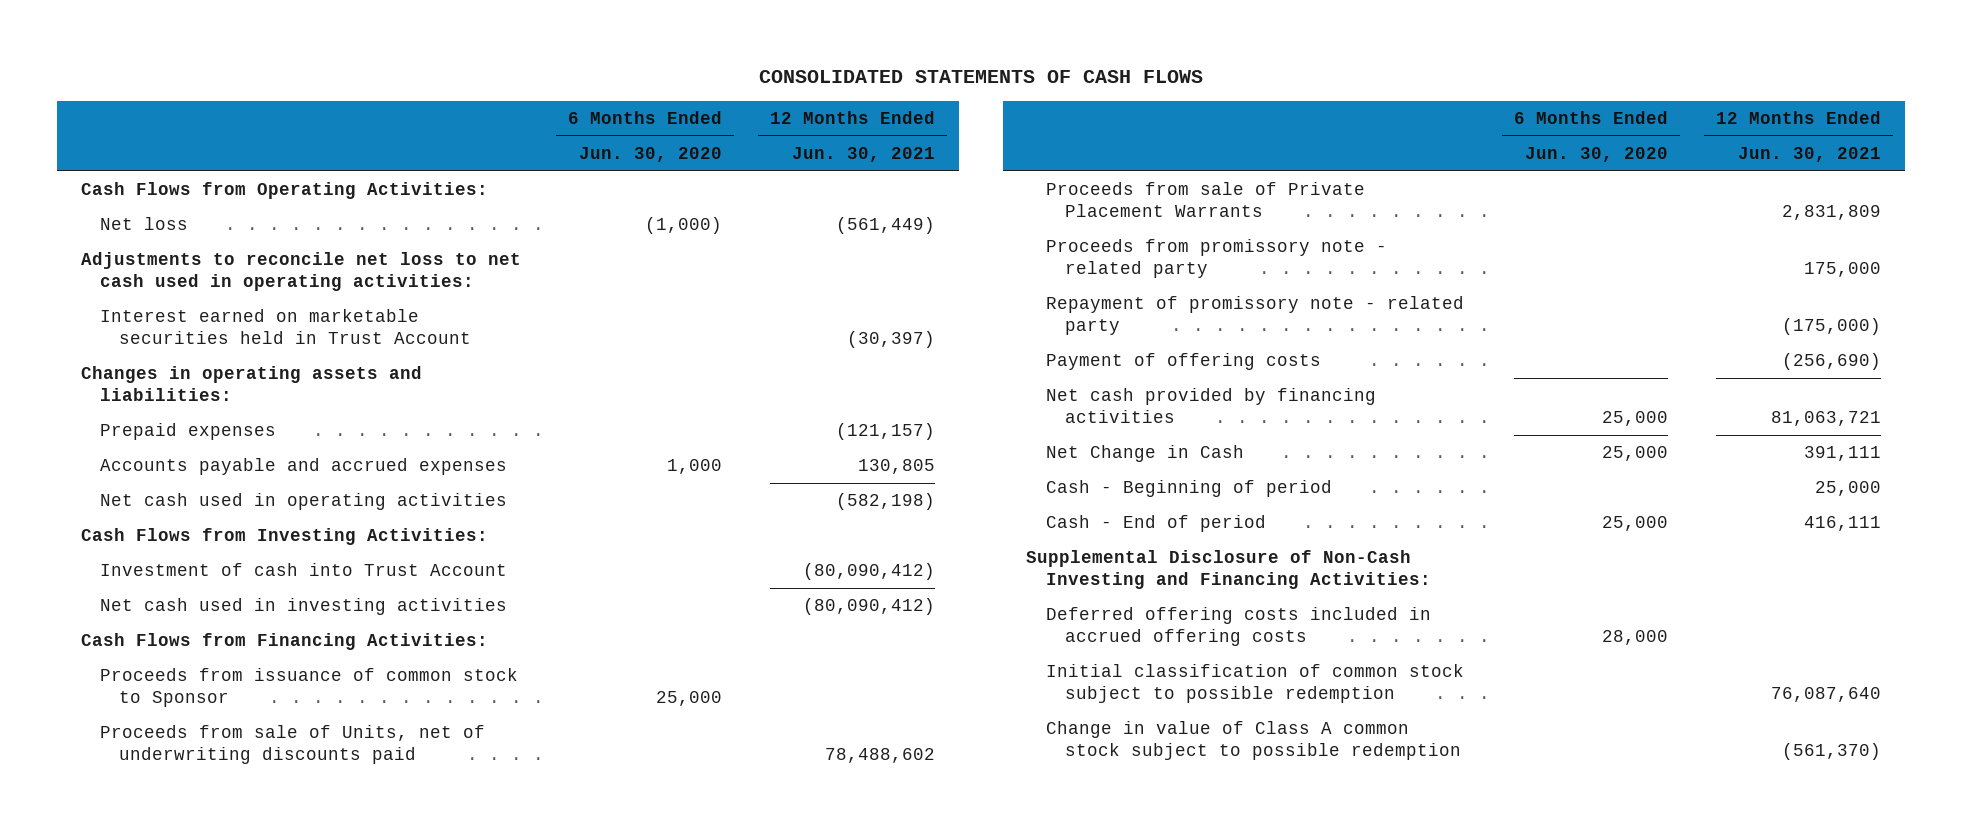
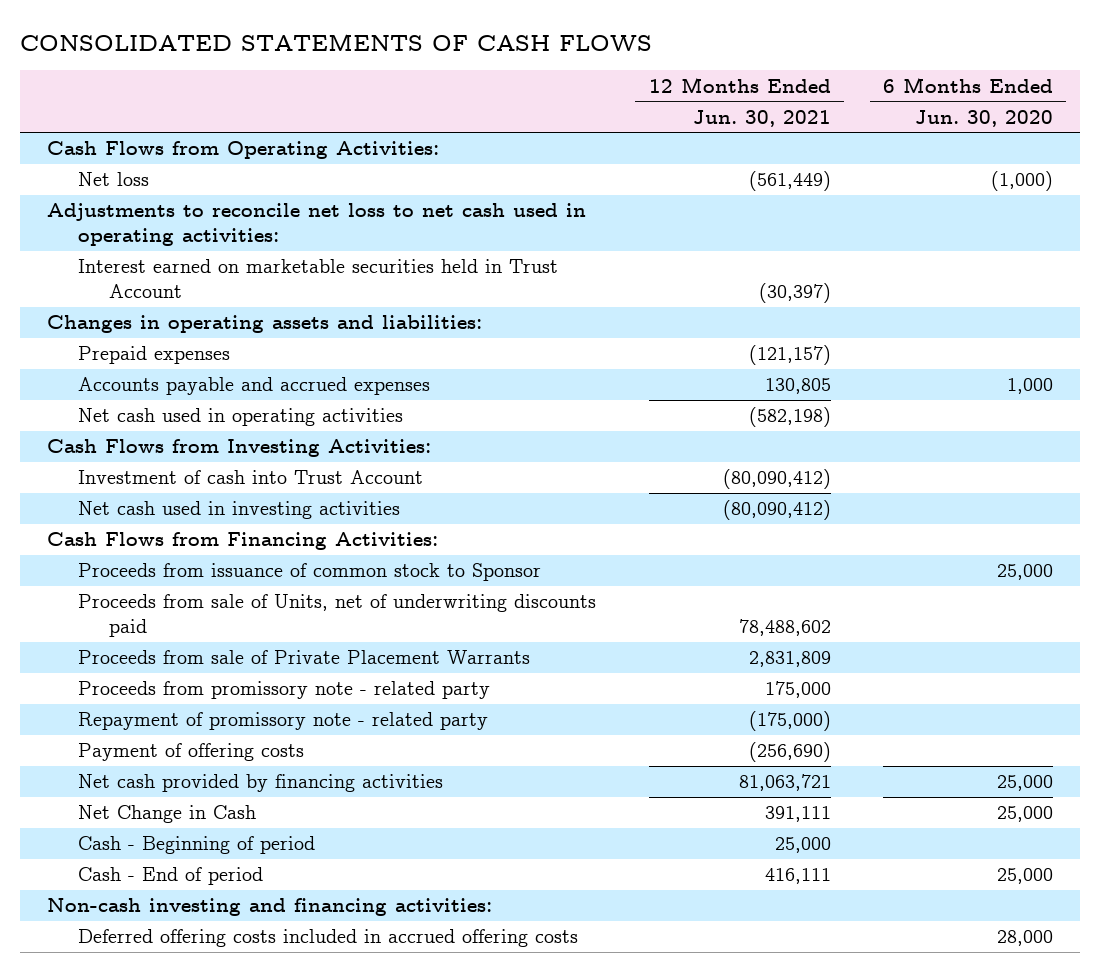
[1026,550,1431,590] Supplemental Disclosure of Non-Cash Investing and Financing Activities: -> [46,898,492,917] Non-cash investing and financing activities:
[1045,664,1464,704] Initial classification of common stock subject to possible redemption -> none
[1045,721,1462,761] Change in value of Class A common stock subject to possible redemption -> none

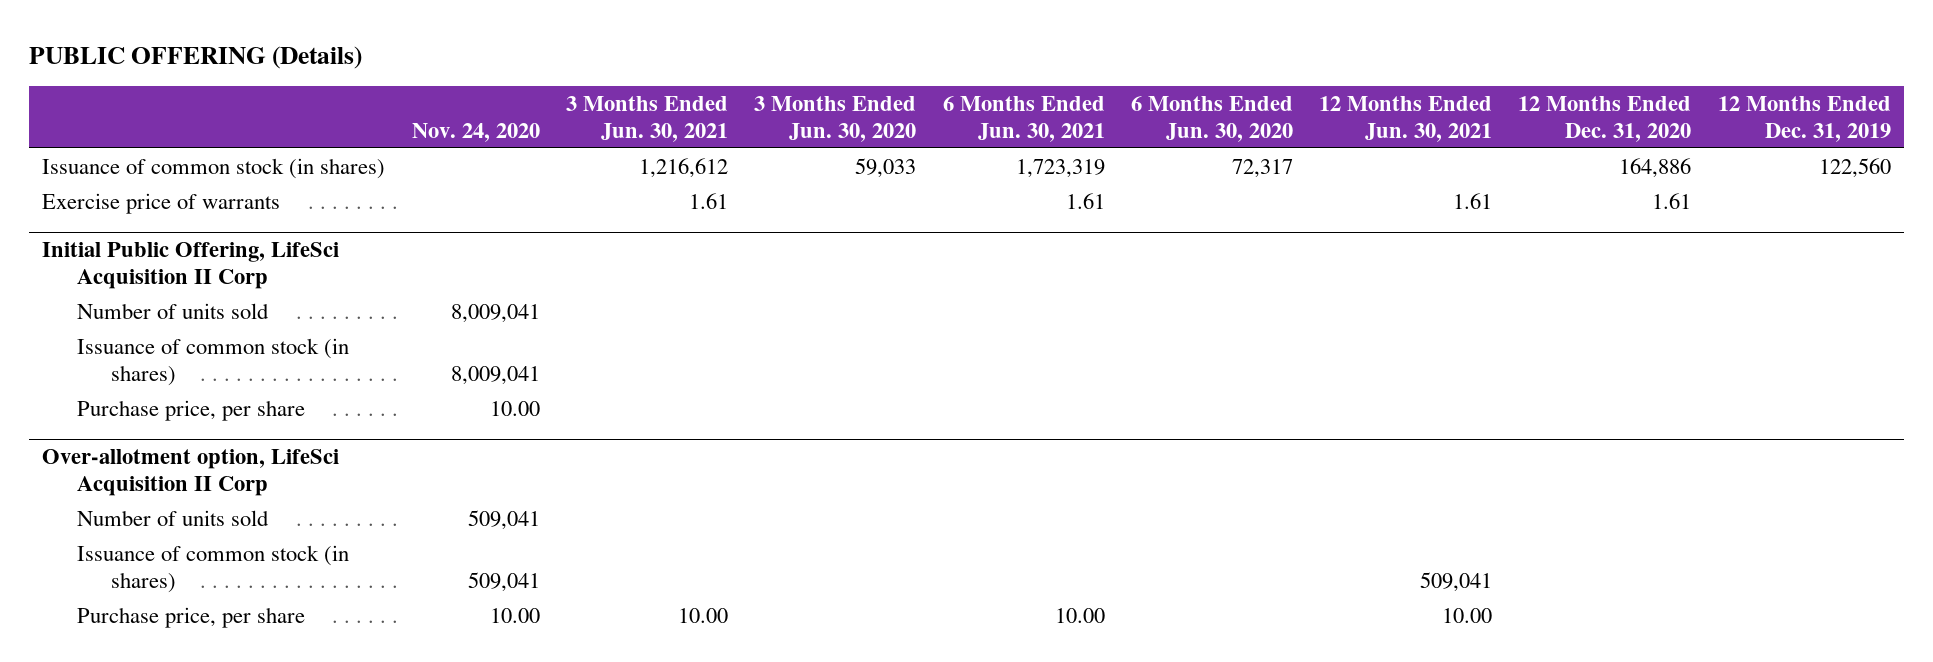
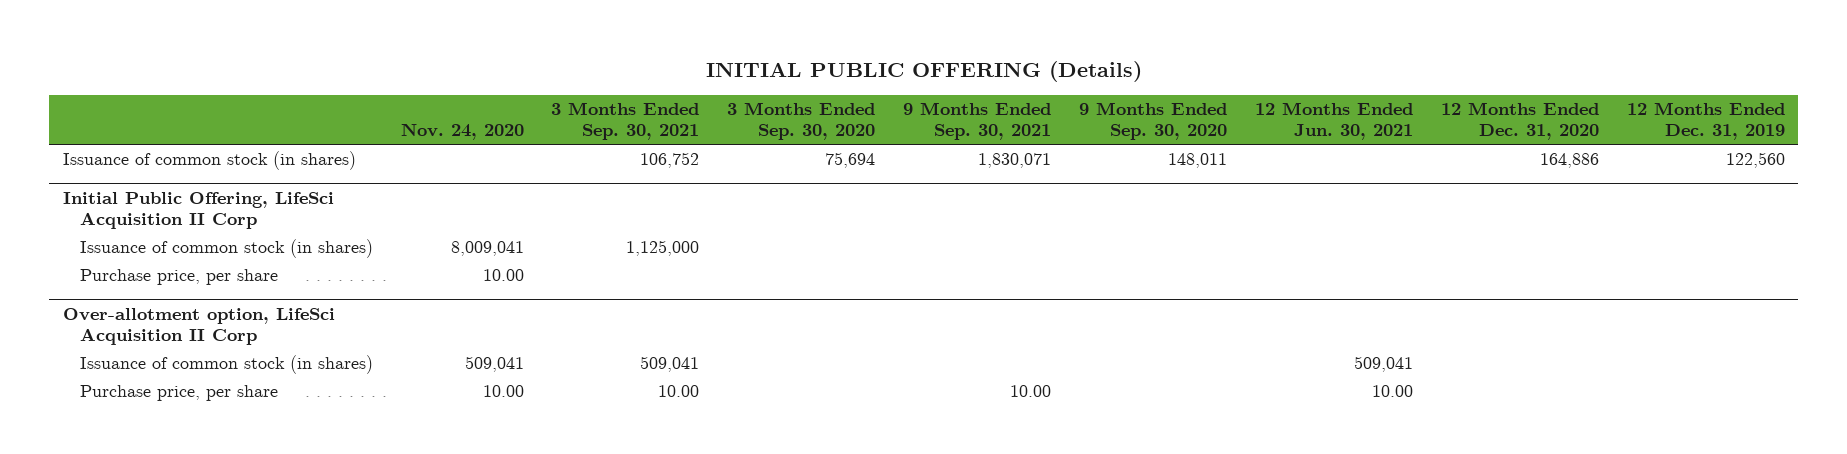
[29,45,363,69] PUBLIC OFFERING (Details) -> [705,60,1142,82] INITIAL PUBLIC OFFERING (Details)
[565,96,728,142] 3 Months Ended Jun. 30, 2021 -> none
[754,96,917,142] 3 Months Ended Jun. 30, 2020 -> none
[942,96,1105,142] 6 Months Ended Jun. 30, 2021 -> none
[1130,96,1293,142] 6 Months Ended Jun. 30, 2020 -> none
none -> [551,102,700,141] 3 Months Ended Sep. 30, 2021
none -> [727,102,876,141] 3 Months Ended Sep. 30, 2020
none -> [903,102,1052,141] 9 Months Ended Sep. 30, 2021
none -> [1078,102,1227,141] 9 Months Ended Sep. 30, 2020
[42,193,281,215] Exercise price of warrants -> none
[76,303,269,320] Number of units sold -> none
[76,510,269,527] Number of units sold -> none

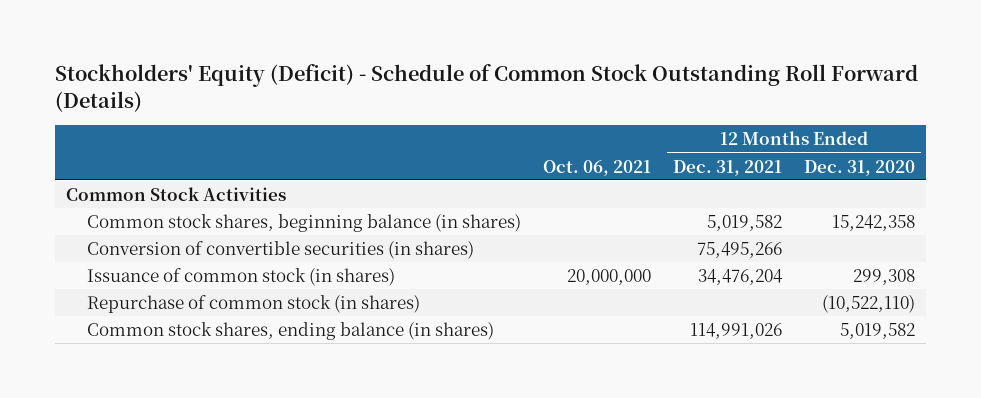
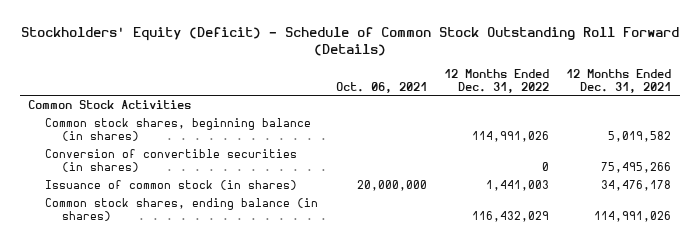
[804,159,916,176] Dec. 31, 2020 -> none
none -> [444,68,550,93] 12 Months Ended Dec. 31, 2022
[86,294,420,313] Repurchase of common stock (in shares) -> none
[698,268,784,285] 34,476,204 -> [601,180,672,192] 34,476,178

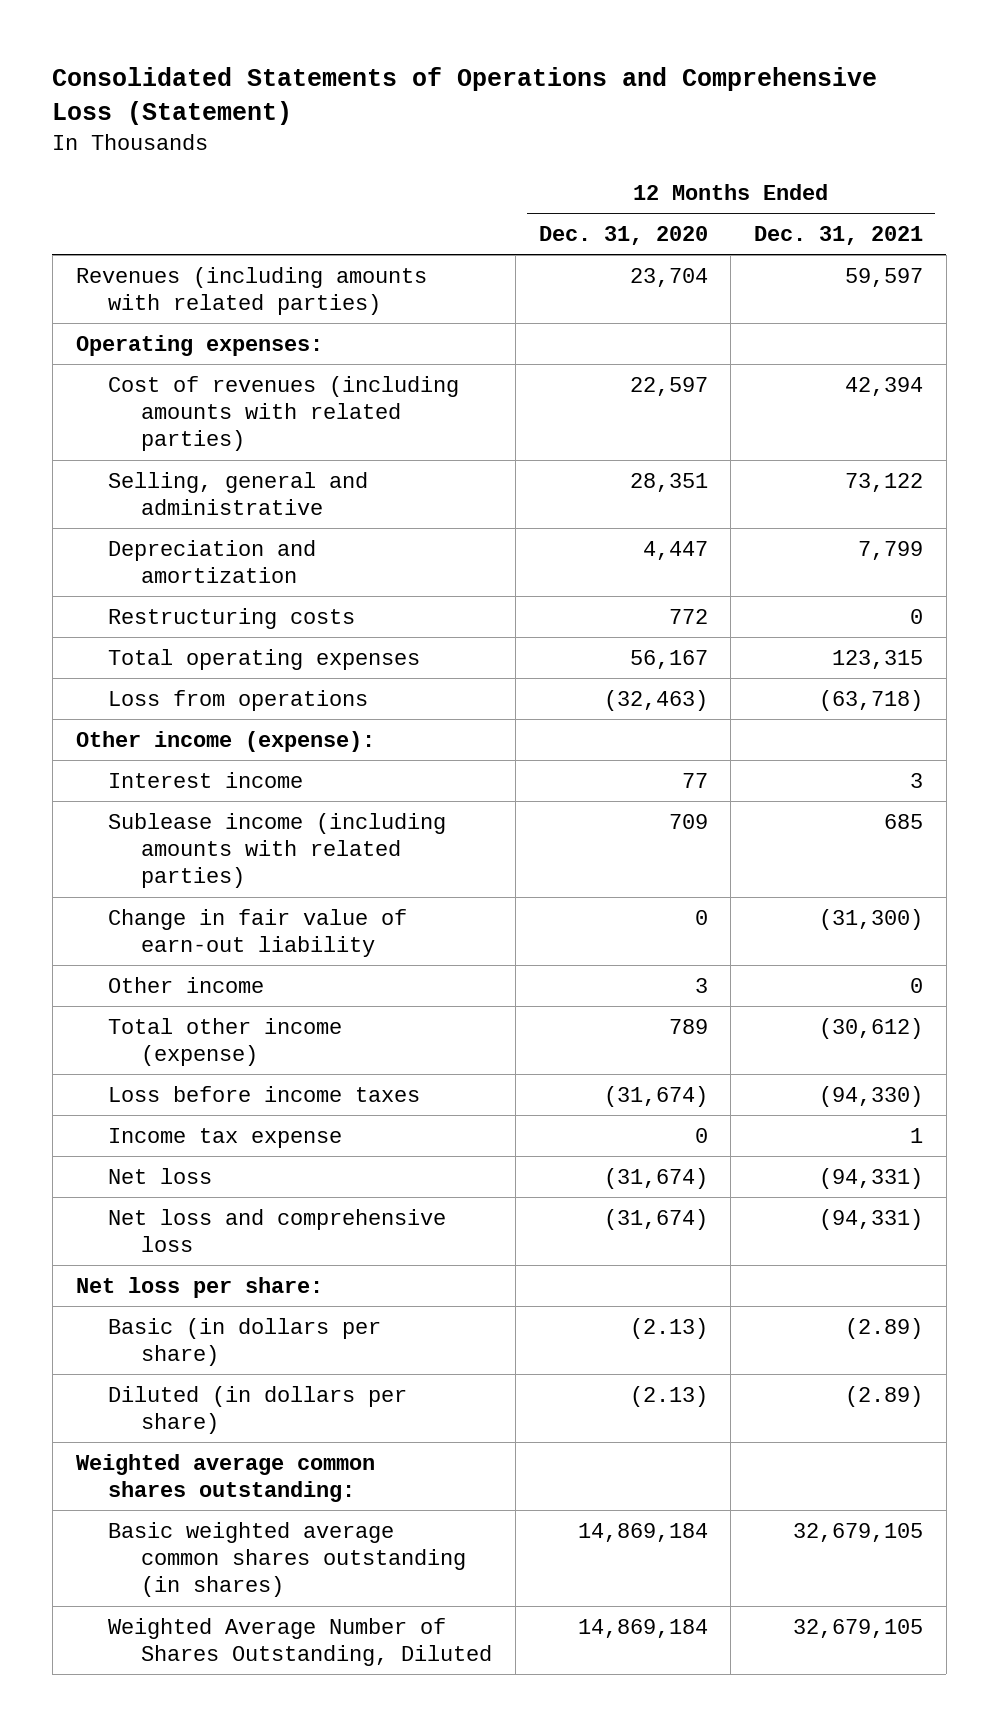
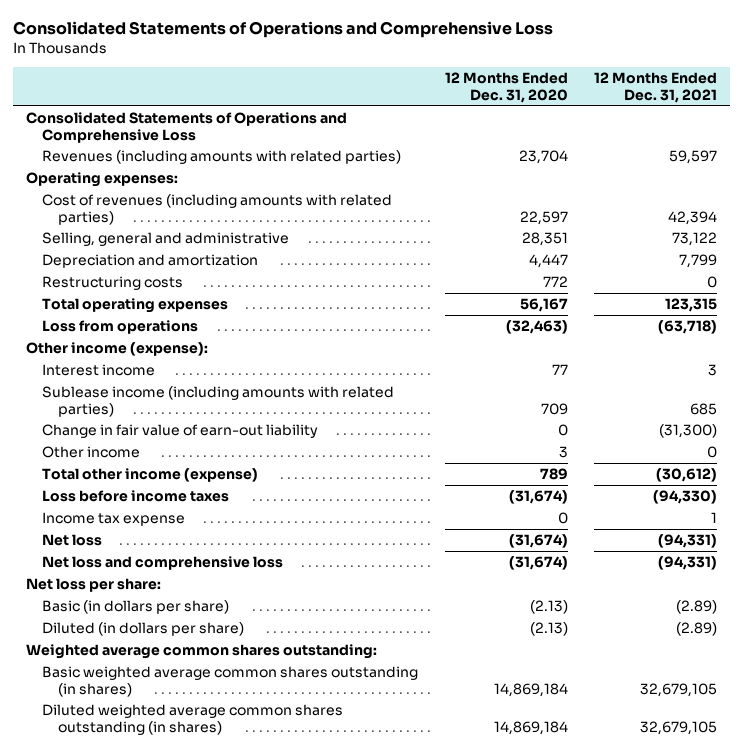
[52,67,878,126] Consolidated Statements of Operations and Comprehensive Loss (Statement) -> [12,21,553,39] Consolidated Statements of Operations and Comprehensive Loss
none -> [25,112,347,143] Consolidated Statements of Operations and Comprehensive Loss
[108,1617,493,1667] Weighted Average Number of Shares Outstanding, Diluted -> [41,704,343,735] Diluted weighted average common shares outstanding (in shares)

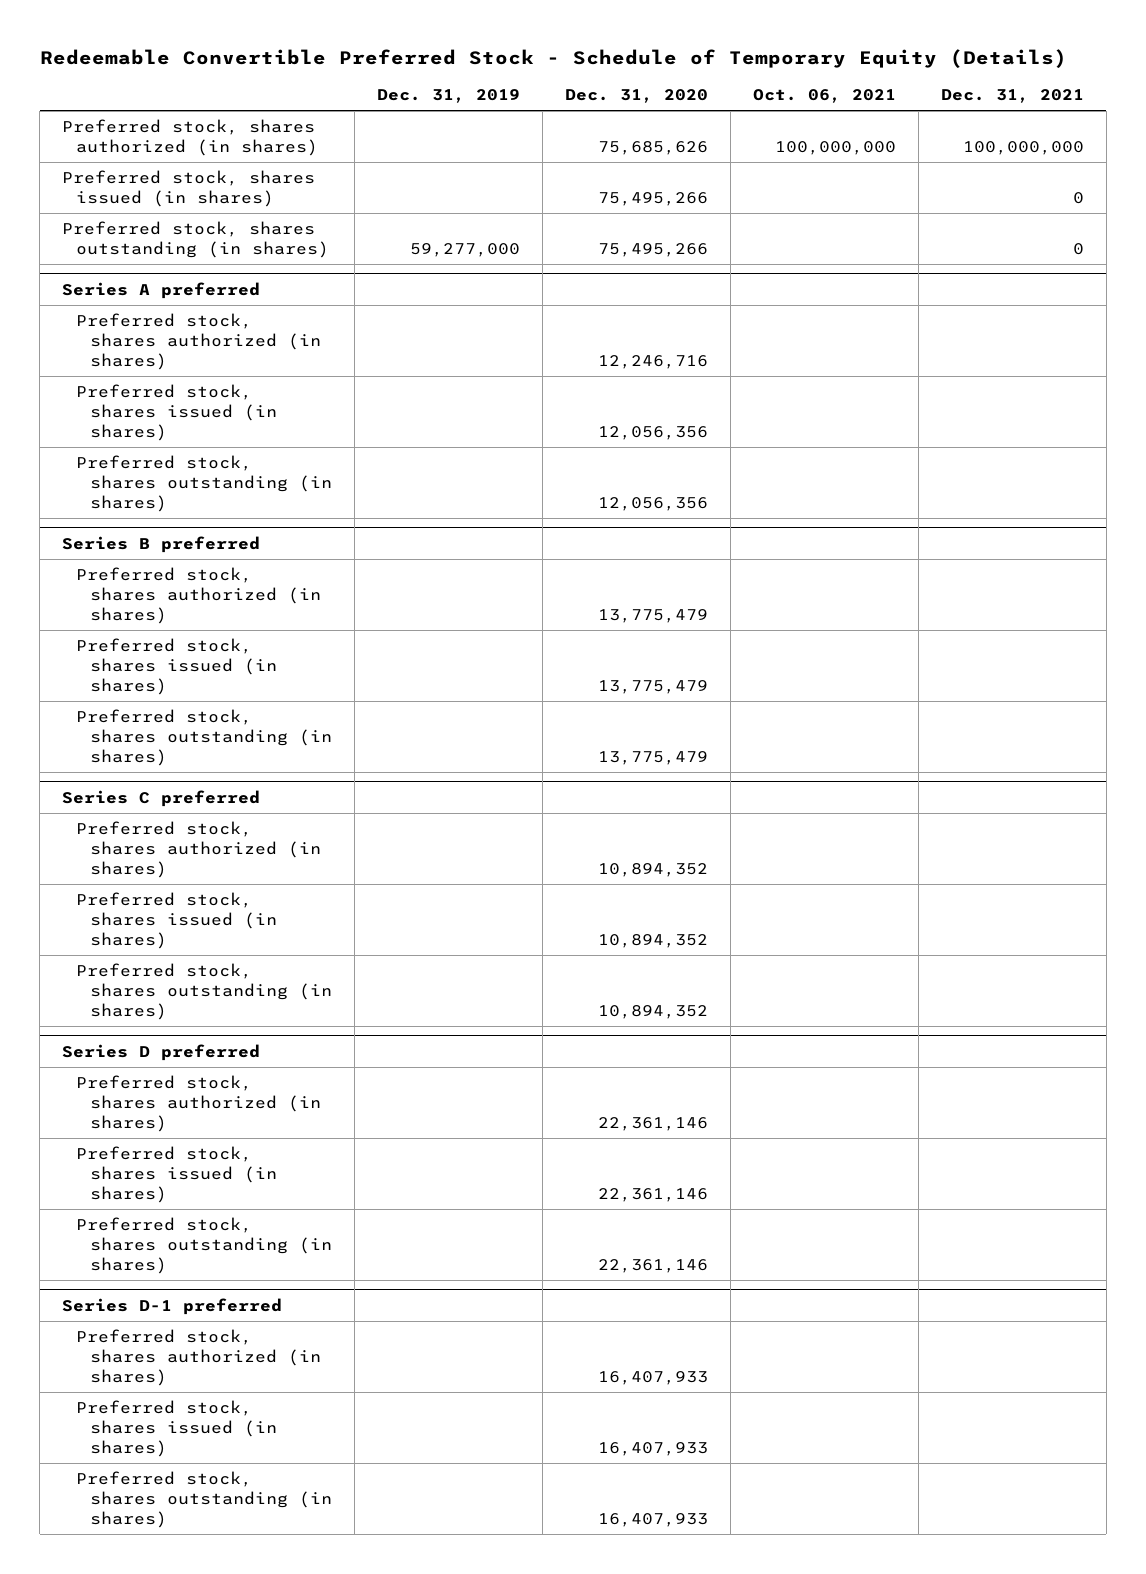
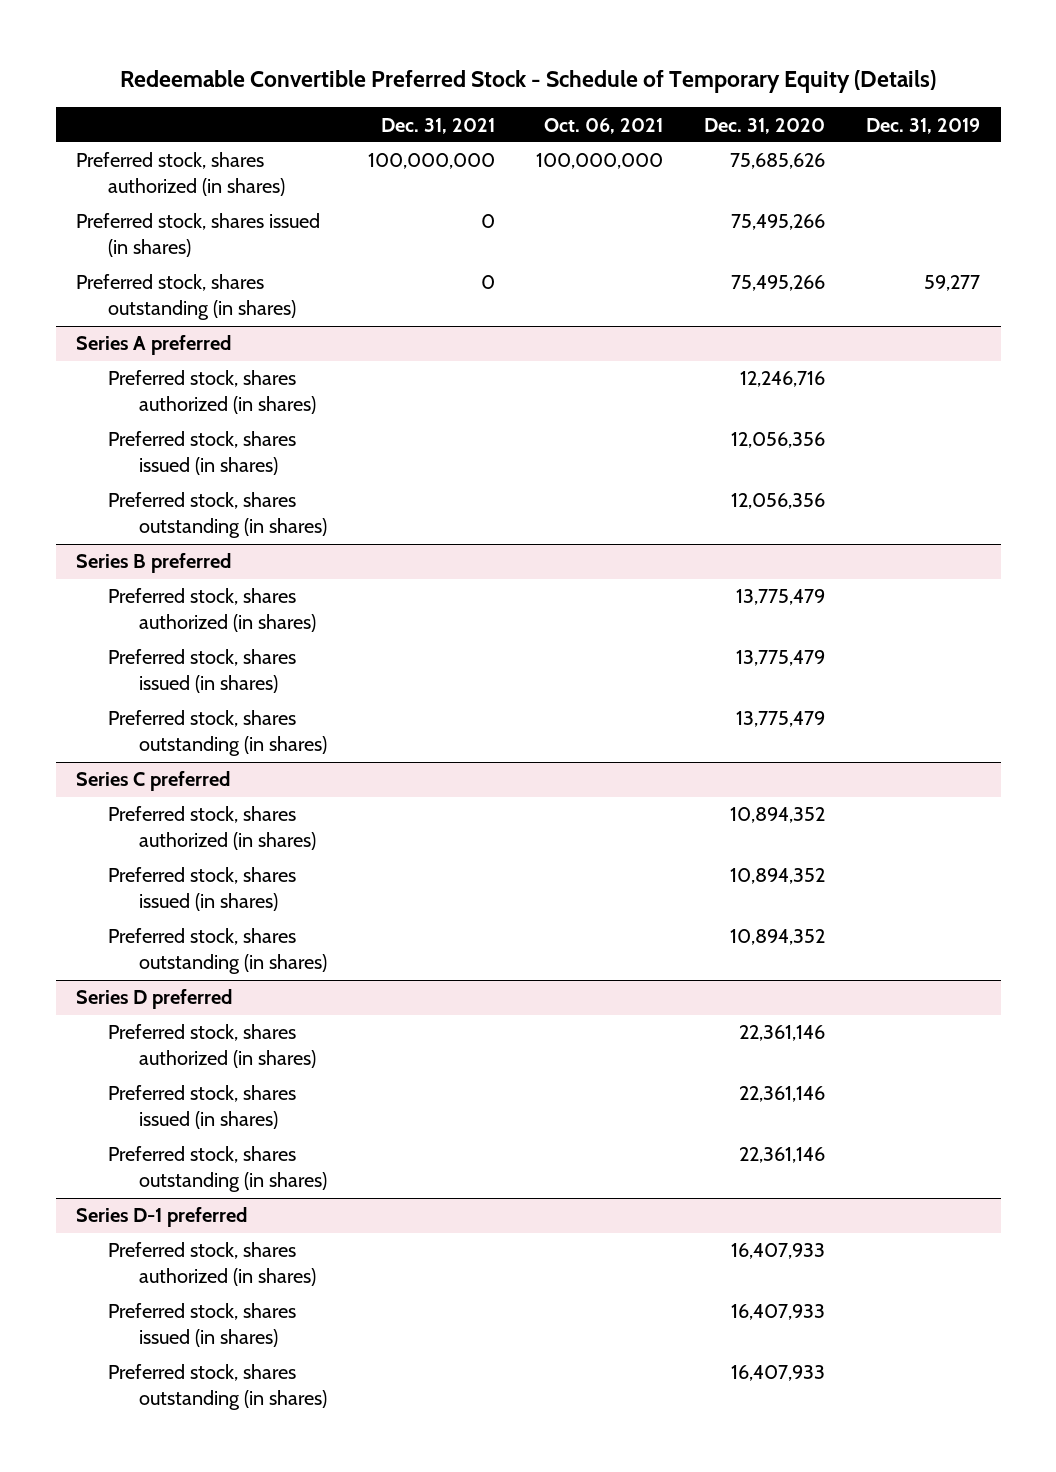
[409,242,520,257] 59,277,000 -> [924,275,981,292] 59,277

